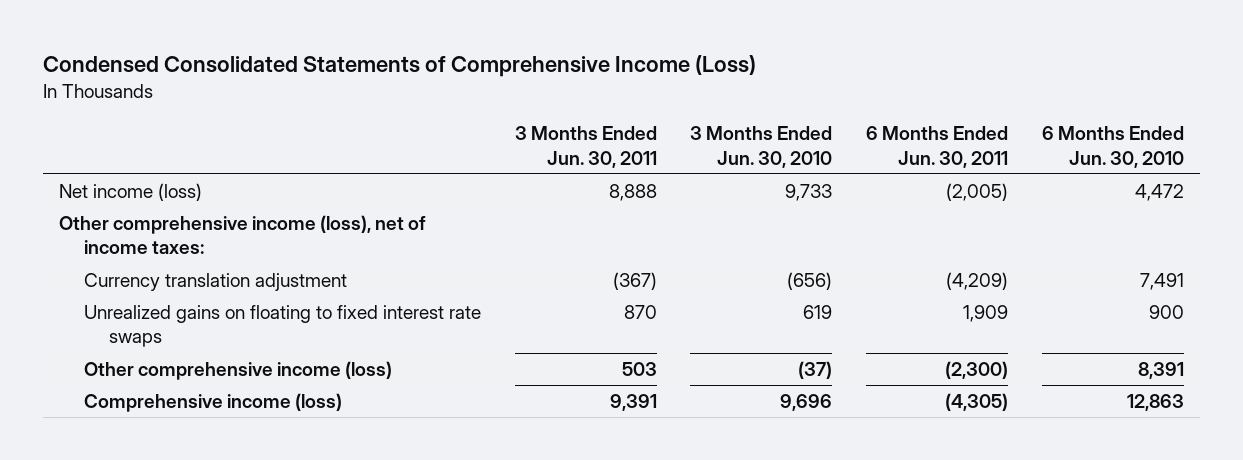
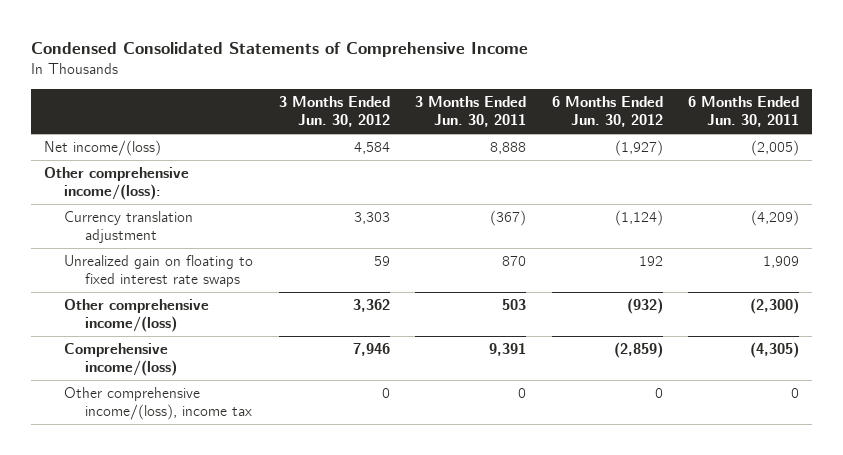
[42,55,756,78] Condensed Consolidated Statements of Comprehensive Income (Loss) -> [31,42,529,58] Condensed Consolidated Statements of Comprehensive Income
[690,126,833,168] 3 Months Ended Jun. 30, 2010 -> none
[1041,126,1184,168] 6 Months Ended Jun. 30, 2010 -> none
none -> [278,96,390,128] 3 Months Ended Jun. 30, 2012
none -> [551,96,663,128] 6 Months Ended Jun. 30, 2012
[59,183,203,202] Net income (loss) -> [44,140,162,157] Net income/(loss)
[59,215,427,255] Other comprehensive income (loss), net of income taxes: -> [44,167,190,200] Other comprehensive income/(loss):
[84,305,482,348] Unrealized gains on floating to fixed interest rate swaps -> [64,255,254,287] Unrealized gain on floating to fixed interest rate swaps
[84,361,393,381] Other comprehensive income (loss) -> [64,299,210,332] Other comprehensive income/(loss)
[84,393,343,413] Comprehensive income (loss) -> [64,343,177,376] Comprehensive income/(loss)
none -> [64,387,252,420] Other comprehensive income/(loss), income tax

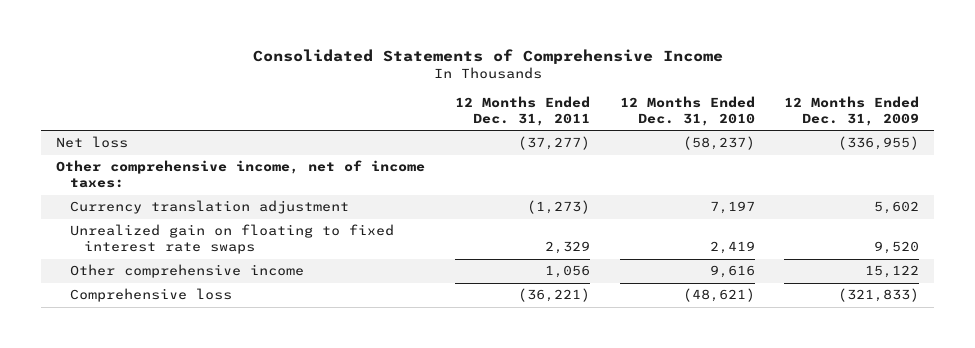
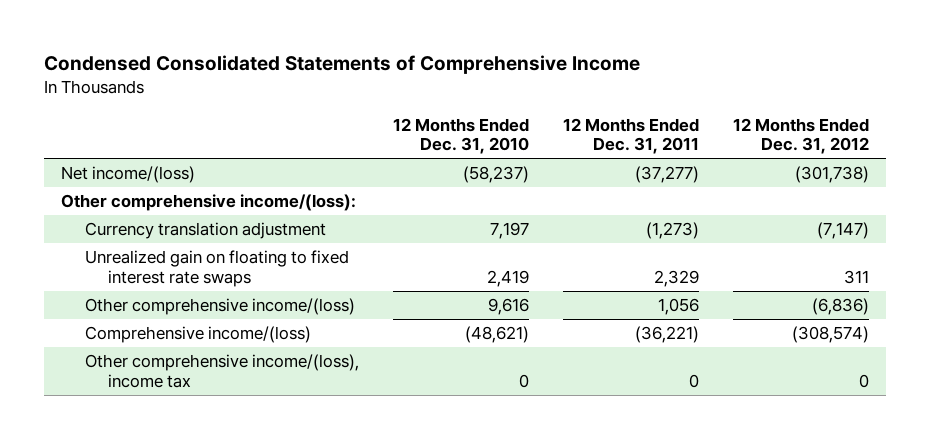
[252,48,723,64] Consolidated Statements of Comprehensive Income -> [43,55,640,75] Condensed Consolidated Statements of Comprehensive Income
[784,96,920,127] 12 Months Ended Dec. 31, 2009 -> none
none -> [733,117,870,155] 12 Months Ended Dec. 31, 2012
[55,136,128,149] Net loss -> [60,166,195,184] Net income/(loss)
[55,160,425,189] Other comprehensive income, net of income taxes: -> [60,194,356,212] Other comprehensive income/(loss):
[69,264,304,279] Other comprehensive income -> [84,298,355,316] Other comprehensive income/(loss)
[69,288,232,303] Comprehensive loss -> [84,326,311,344] Comprehensive income/(loss)
none -> [84,354,359,388] Other comprehensive income/(loss), income tax

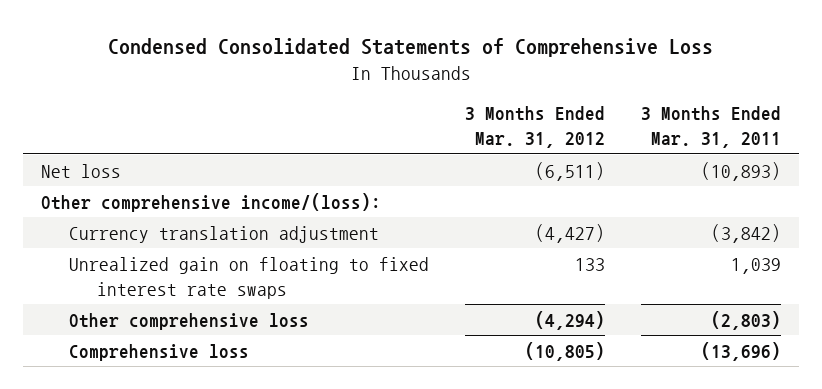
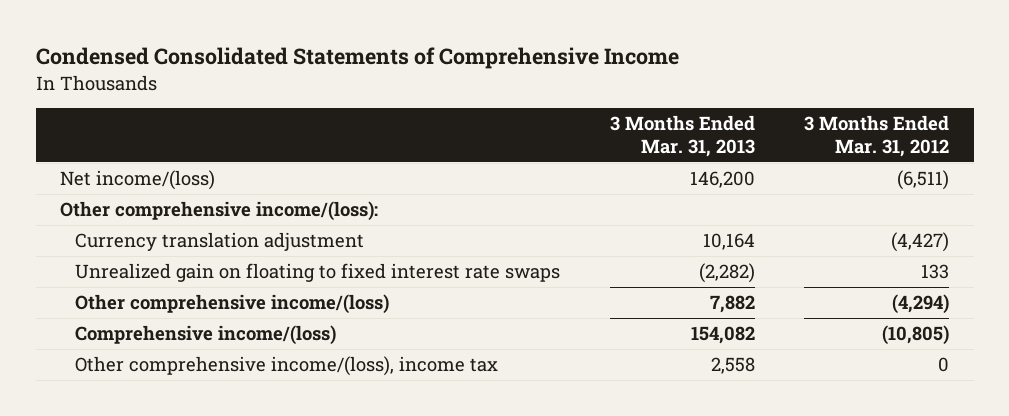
[107,37,713,57] Condensed Consolidated Statements of Comprehensive Loss -> [35,47,679,70] Condensed Consolidated Statements of Comprehensive Income
[640,106,781,149] 3 Months Ended Mar. 31, 2011 -> none
none -> [609,115,755,157] 3 Months Ended Mar. 31, 2013
[40,163,121,178] Net loss -> [60,170,216,191] Net income/(loss)
[69,312,310,330] Other comprehensive loss -> [75,294,390,315] Other comprehensive income/(loss)
[69,343,250,361] Comprehensive loss -> [75,325,337,346] Comprehensive income/(loss)
none -> [75,356,499,377] Other comprehensive income/(loss), income tax

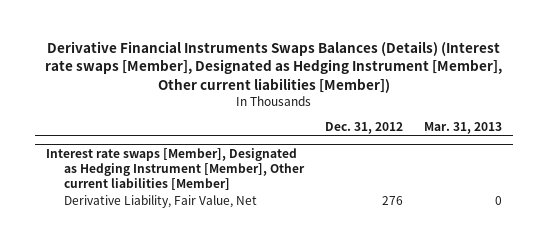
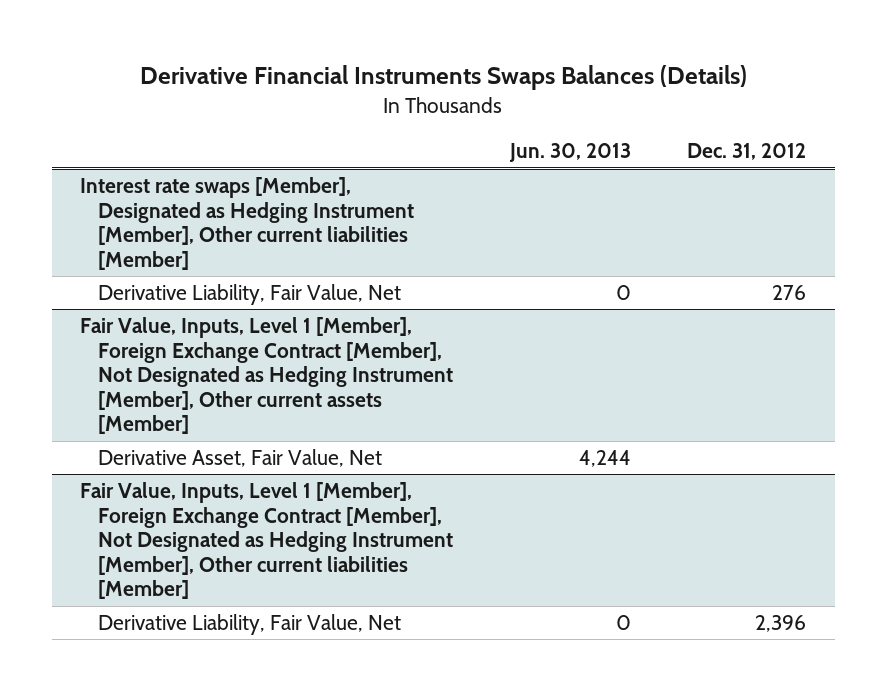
[44,41,502,93] Derivative Financial Instruments Swaps Balances (Details) (Interest rate swaps [Member], Designated as Hedging Instrument [Member], Other current liabilities [Member]) -> [140,65,748,91] Derivative Financial Instruments Swaps Balances (Details)
[424,122,503,135] Mar. 31, 2013 -> none
none -> [508,143,631,163] Jun. 30, 2013
none -> [79,317,454,435] Fair Value, Inputs, Level 1 [Member], Foreign Exchange Contract [Member], Not Designated as Hedging Instrument [Member], Other current assets [Member]
none -> [98,449,383,468] Derivative Asset, Fair Value, Net
none -> [79,482,454,600] Fair Value, Inputs, Level 1 [Member], Foreign Exchange Contract [Member], Not Designated as Hedging Instrument [Member], Other current liabilities [Member]
none -> [98,614,402,636] Derivative Liability, Fair Value, Net

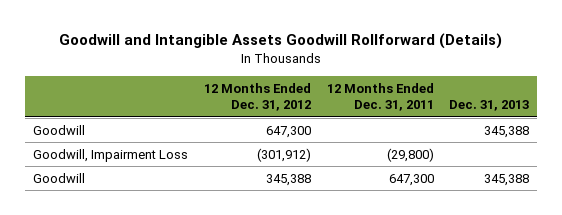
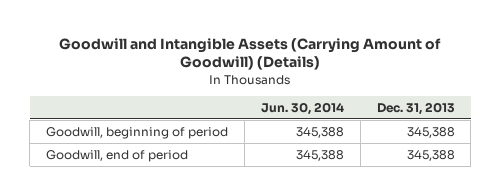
[59,33,503,50] Goodwill and Intangible Assets Goodwill Rollforward (Details) -> [59,37,442,71] Goodwill and Intangible Assets (Carrying Amount of Goodwill) (Details)
[203,83,311,112] 12 Months Ended Dec. 31, 2012 -> none
[326,83,434,112] 12 Months Ended Dec. 31, 2011 -> none
none -> [260,101,344,115] Jun. 30, 2014
[32,148,188,162] Goodwill, Impairment Loss -> none
[32,124,85,135] Goodwill -> [46,127,229,140] Goodwill, beginning of period
[32,172,85,183] Goodwill -> [46,150,189,163] Goodwill, end of period

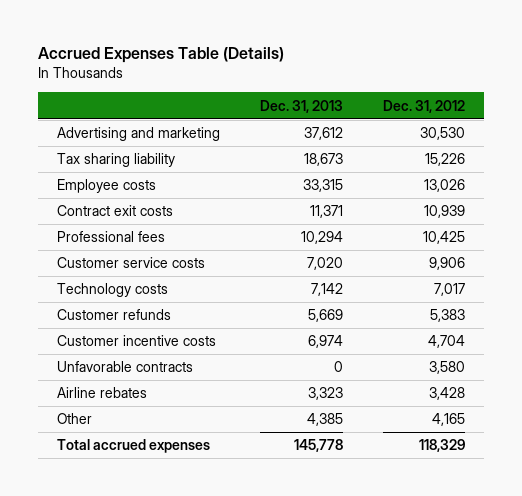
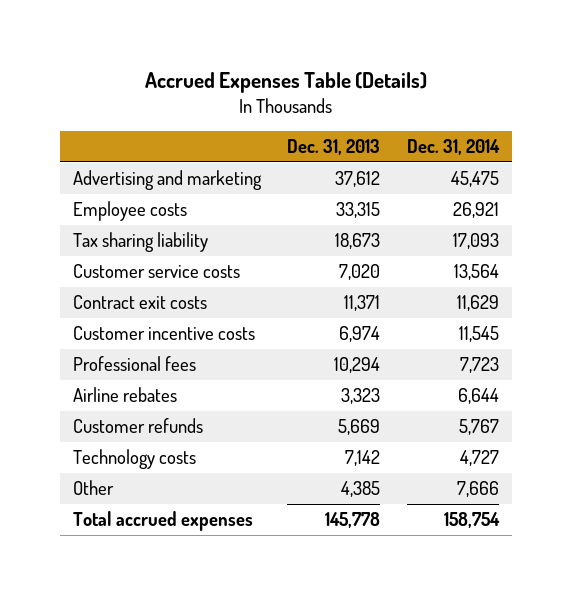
[382,99,465,113] Dec. 31, 2012 -> none
none -> [406,139,500,156] Dec. 31, 2014
[57,153,176,168] Tax sharing liability -> [72,232,208,253] Tax sharing liability
[57,205,174,217] Contract exit costs -> [72,295,207,310] Contract exit costs
[57,361,194,373] Unfavorable contracts -> none
[57,231,166,243] Professional fees -> [72,356,196,372] Professional fees
[57,309,172,321] Customer refunds -> [72,418,203,434] Customer refunds
[57,283,169,298] Technology costs -> [72,449,196,470] Technology costs

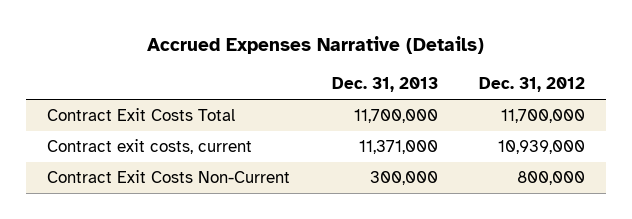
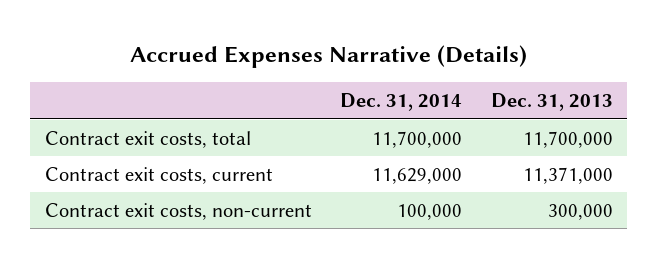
[479,76,586,92] Dec. 31, 2012 -> none
none -> [340,93,463,112] Dec. 31, 2014
[46,108,235,122] Contract Exit Costs Total -> [44,130,251,148] Contract exit costs, total
[46,170,290,184] Contract Exit Costs Non-Current -> [44,202,312,220] Contract exit costs, non-current

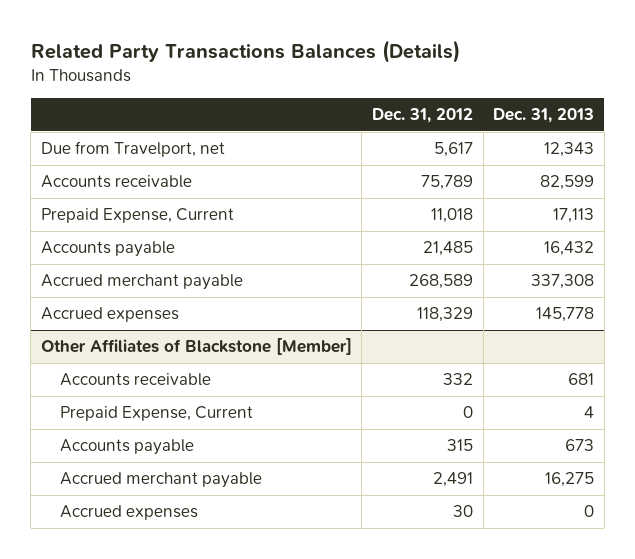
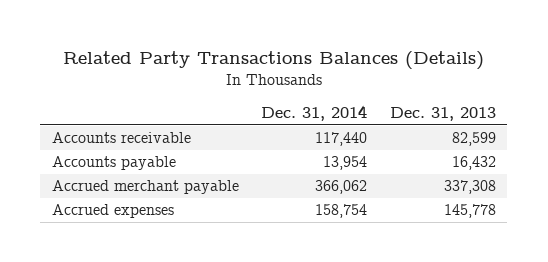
[372,108,474,124] Dec. 31, 2012 -> none
none -> [261,105,368,122] Dec. 31, 2014
[40,141,225,158] Due from Travelport, net -> none
[40,208,234,224] Prepaid Expense, Current -> none
[40,338,352,356] Other Affiliates of Blackstone [Member] -> none
[60,373,212,387] Accounts receivable -> none
[60,406,254,422] Prepaid Expense, Current -> none
[60,439,195,456] Accounts payable -> none
[60,472,263,489] Accrued merchant payable -> none
[60,505,199,521] Accrued expenses -> none

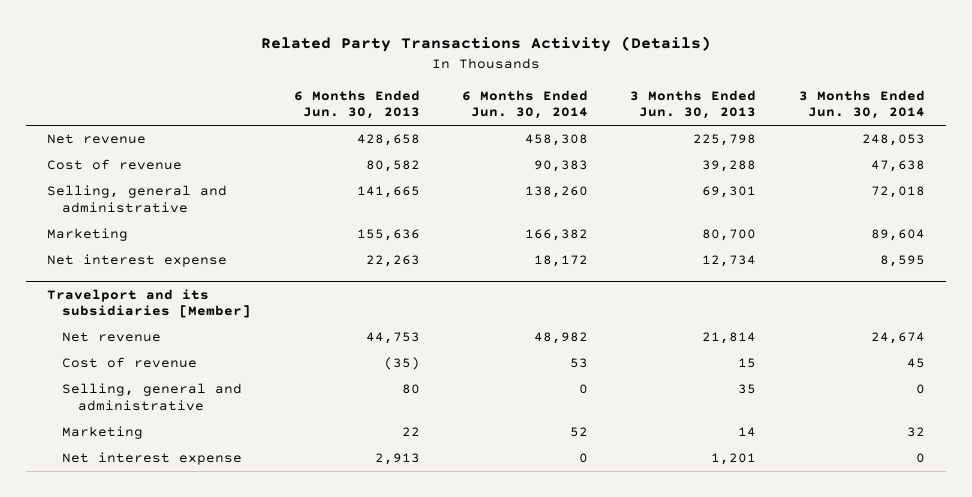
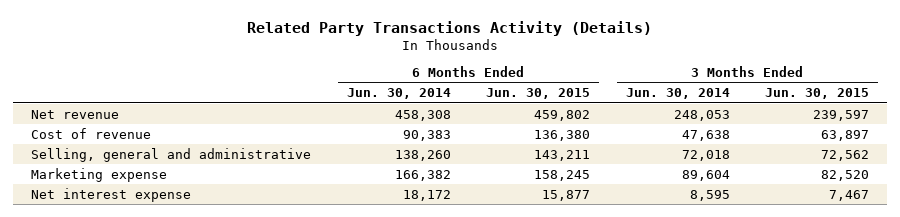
[293,89,420,120] 6 Months Ended Jun. 30, 2013 -> none
[630,89,757,120] 3 Months Ended Jun. 30, 2013 -> none
none -> [486,88,591,100] Jun. 30, 2015
none -> [765,88,870,100] Jun. 30, 2015
[46,228,128,242] Marketing -> [30,167,167,182] Marketing expense
[46,288,252,319] Travelport and its subsidiaries [Member] -> none
[62,332,162,343] Net revenue -> none
[62,357,198,369] Cost of revenue -> none
[62,383,243,411] Selling, general and administrative -> none
[62,426,144,440] Marketing -> none
[62,452,243,466] Net interest expense -> none

